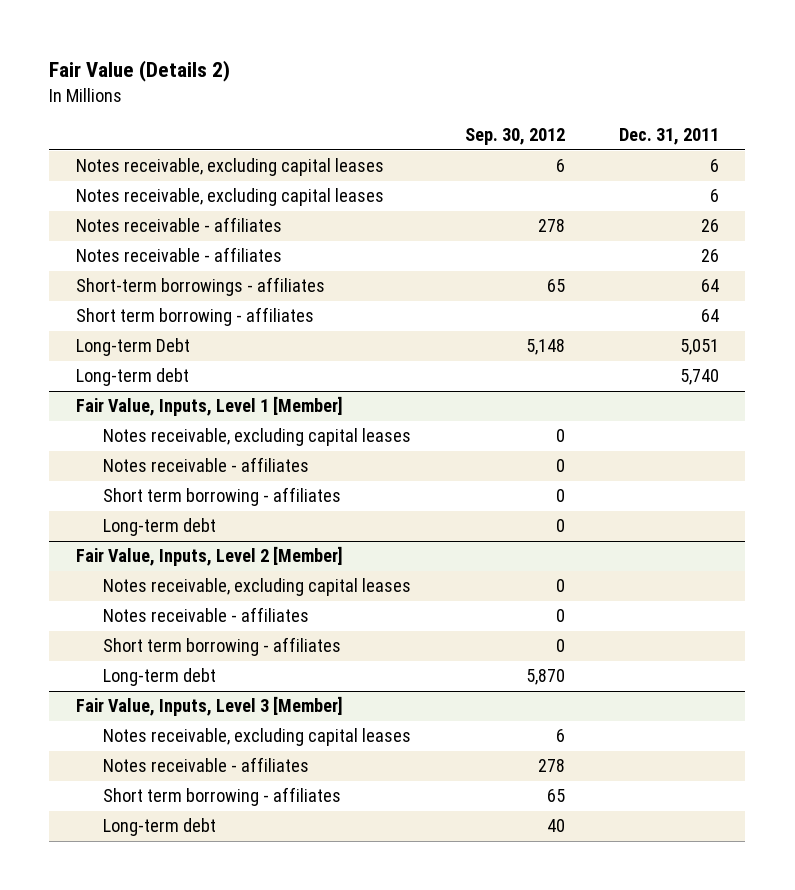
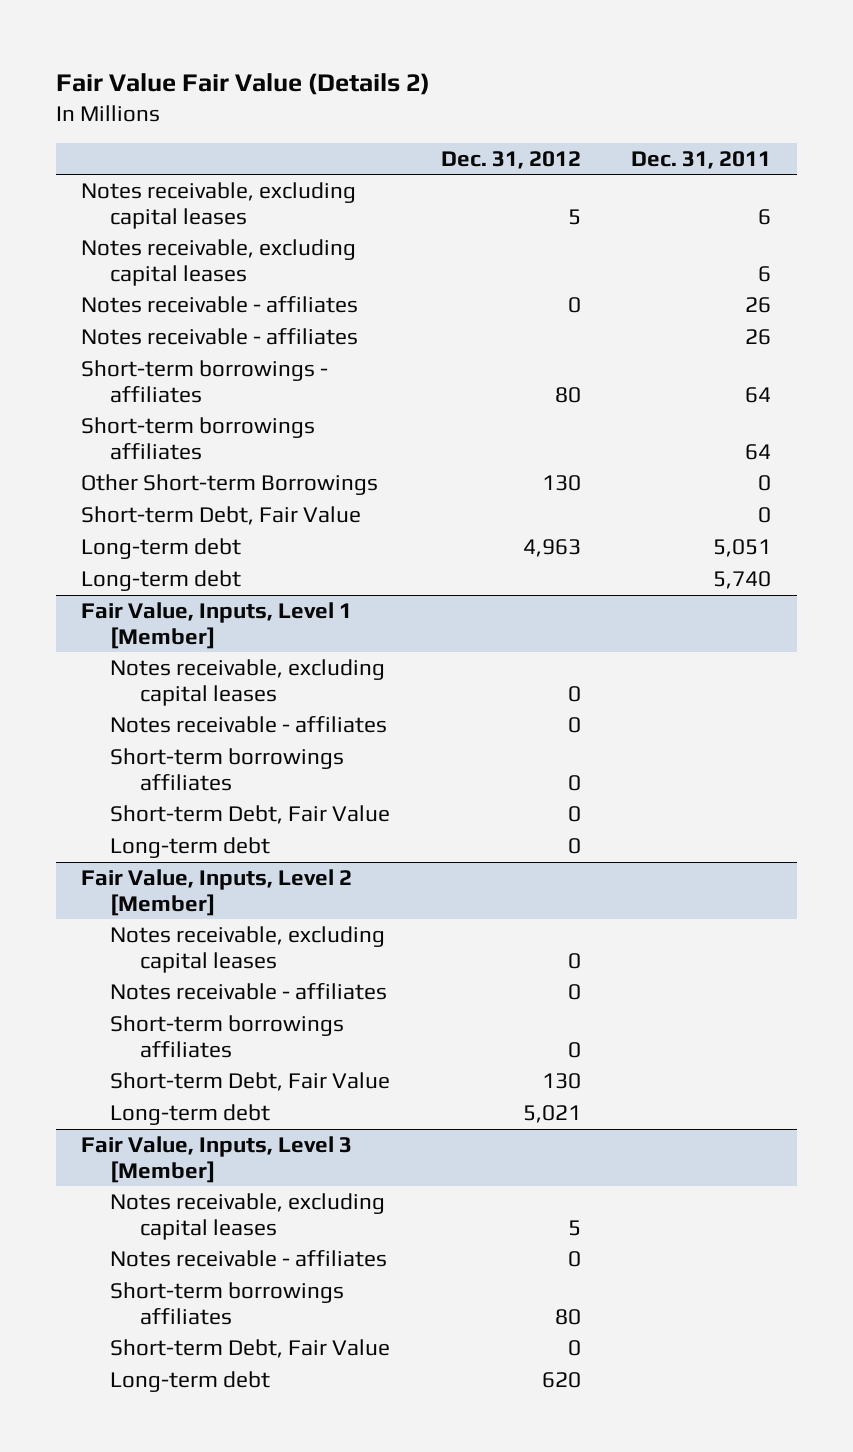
[49,60,231,83] Fair Value (Details 2) -> [56,72,431,95] Fair Value Fair Value (Details 2)
[464,128,565,146] Sep. 30, 2012 -> none
none -> [440,150,581,169] Dec. 31, 2012
[76,307,315,327] Short term borrowing - affiliates -> [81,417,316,460] Short-term borrowings affiliates
none -> [81,474,379,496] Other Short-term Borrowings
none -> [81,506,362,526] Short-term Debt, Fair Value
[76,338,191,357] Long-term Debt -> [81,538,242,560] Long-term debt
[103,487,342,507] Short term borrowing - affiliates -> [110,748,345,791] Short-term borrowings affiliates
none -> [110,805,391,825] Short-term Debt, Fair Value
[103,637,342,657] Short term borrowing - affiliates -> [110,1015,345,1058] Short-term borrowings affiliates
none -> [110,1072,391,1092] Short-term Debt, Fair Value
[103,787,342,807] Short term borrowing - affiliates -> [110,1282,345,1325] Short-term borrowings affiliates
none -> [110,1339,391,1359] Short-term Debt, Fair Value

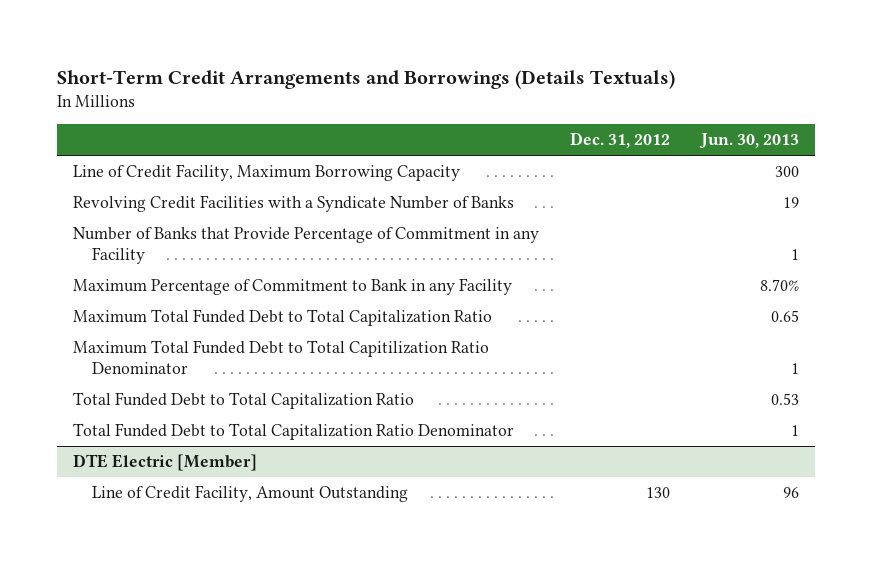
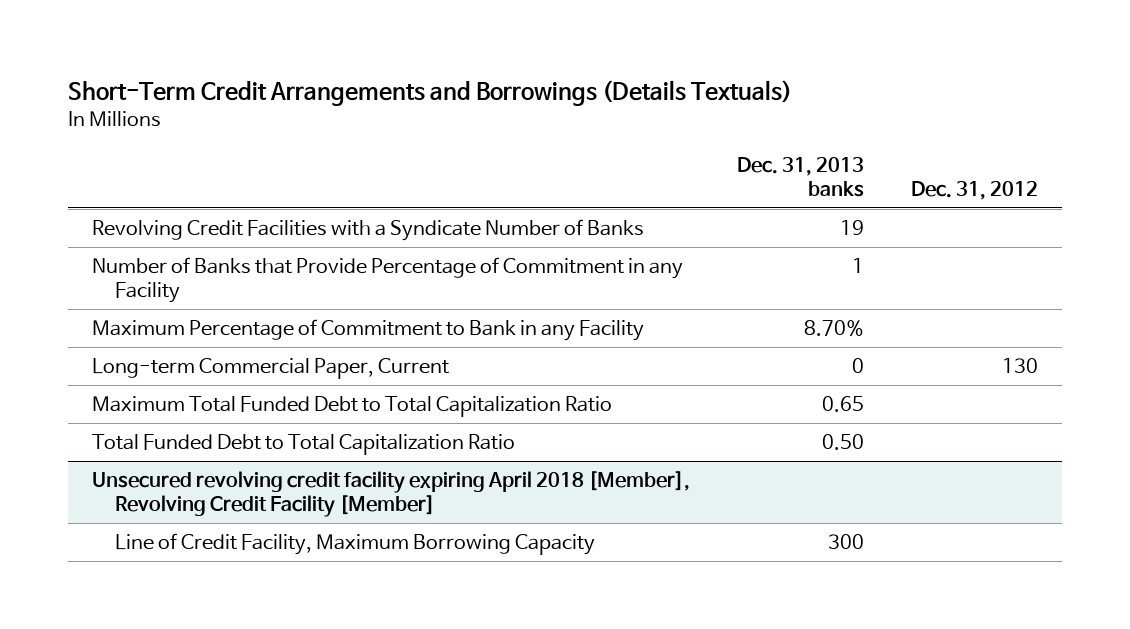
[699,133,800,150] Jun. 30, 2013 -> none
none -> [737,156,865,197] Dec. 31, 2013 banks
[72,163,460,181] Line of Credit Facility, Maximum Borrowing Capacity -> none
none -> [92,358,450,380] Long-term Commercial Paper, Current
[72,339,489,375] Maximum Total Funded Debt to Total Capitilization Ratio Denominator -> none
[72,422,514,440] Total Funded Debt to Total Capitalization Ratio Denominator -> none
[72,453,257,471] DTE Electric [Member] -> none
[92,484,409,502] Line of Credit Facility, Amount Outstanding -> none
none -> [92,471,691,518] Unsecured revolving credit facility expiring April 2018 [Member], Revolving Credit Facility [Member]
none -> [115,533,596,556] Line of Credit Facility, Maximum Borrowing Capacity

